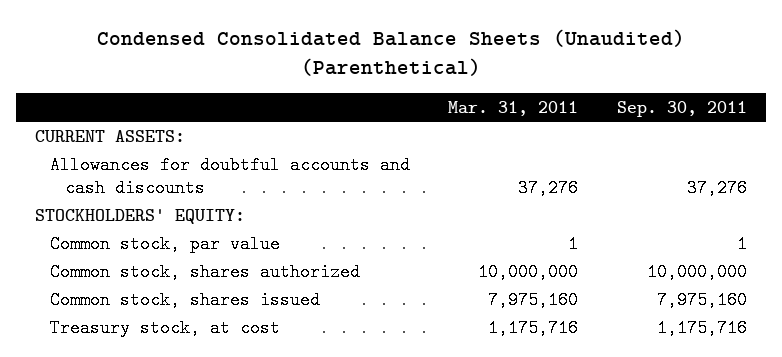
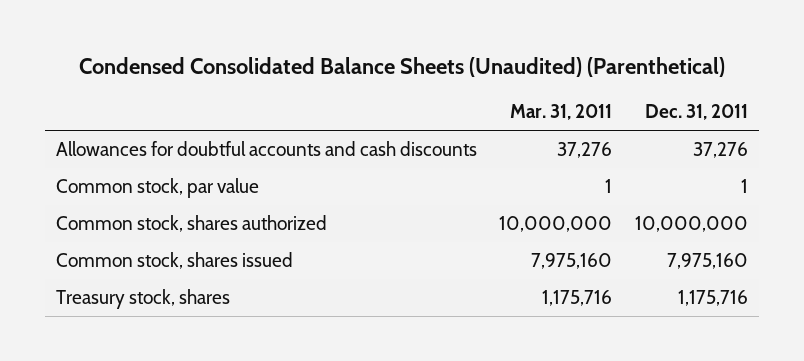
[616,100,747,117] Sep. 30, 2011 -> none
none -> [644,104,748,121] Dec. 31, 2011
[35,129,186,142] CURRENT ASSETS: -> none
[35,208,246,224] STOCKHOLDERS' EQUITY: -> none
[50,318,281,337] Treasury stock, at cost -> [55,289,230,310] Treasury stock, shares

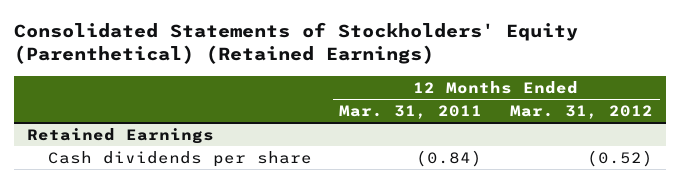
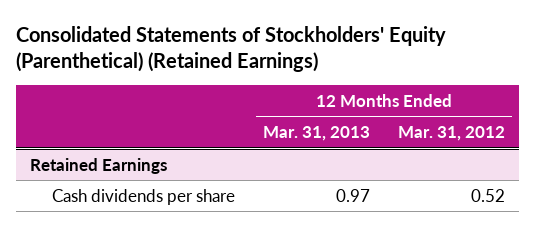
[339,105,483,120] Mar. 31, 2011 -> none
none -> [262,126,370,142] Mar. 31, 2013
[586,150,653,168] (0.52) -> [471,188,506,202] 0.52

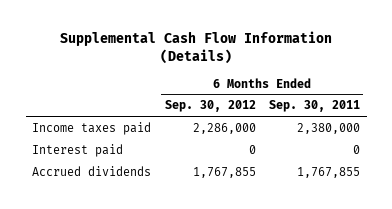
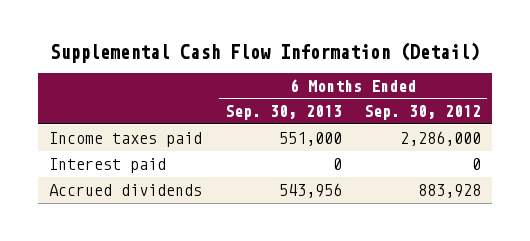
[60,31,333,65] Supplemental Cash Flow Information (Details) -> [50,42,481,64] Supplemental Cash Flow Information (Detail)
[269,100,361,113] Sep. 30, 2011 -> none
none -> [224,105,342,121] Sep. 30, 2013
[192,166,256,178] 1,767,855 -> [418,184,482,199] 883,928

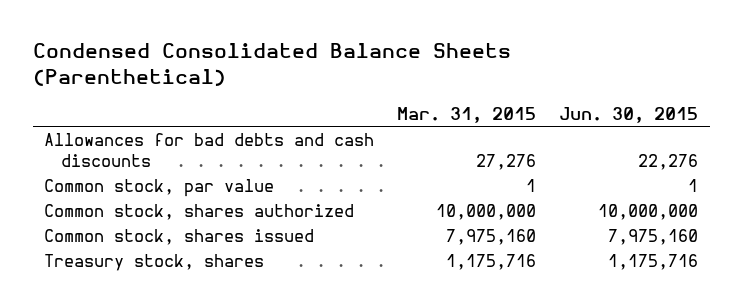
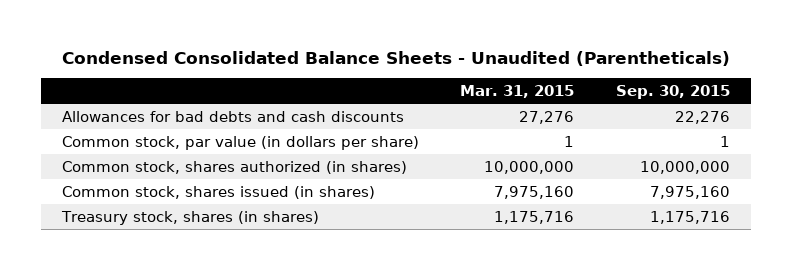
[32,43,511,87] Condensed Consolidated Balance Sheets (Parenthetical) -> [61,50,730,66] Condensed Consolidated Balance Sheets - Unaudited (Parentheticals)
[559,106,699,123] Jun. 30, 2015 -> none
none -> [615,85,730,100] Sep. 30, 2015
[44,179,275,198] Common stock, par value -> [62,135,420,150] Common stock, par value (in dollars per share)
[44,204,355,221] Common stock, shares authorized -> [62,160,408,174] Common stock, shares authorized (in shares)
[44,229,315,246] Common stock, shares issued -> [62,185,376,199] Common stock, shares issued (in shares)
[44,254,265,272] Treasury stock, shares -> [61,210,320,225] Treasury stock, shares (in shares)

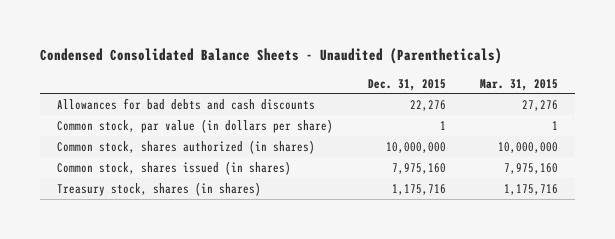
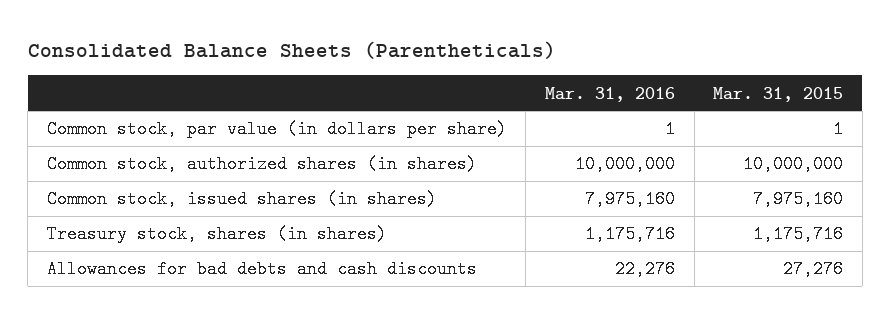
[40,48,503,65] Condensed Consolidated Balance Sheets - Unaudited (Parentheticals) -> [27,40,556,59] Consolidated Balance Sheets (Parentheticals)
[367,78,446,91] Dec. 31, 2015 -> none
none -> [545,86,676,102] Mar. 31, 2016
[57,139,316,154] Common stock, shares authorized (in shares) -> [46,155,477,174] Common stock, authorized shares (in shares)
[57,160,292,175] Common stock, shares issued (in shares) -> [46,190,437,209] Common stock, issued shares (in shares)
[57,97,316,110] Allowances for bad debts and cash discounts -> [46,260,477,279] Allowances for bad debts and cash discounts

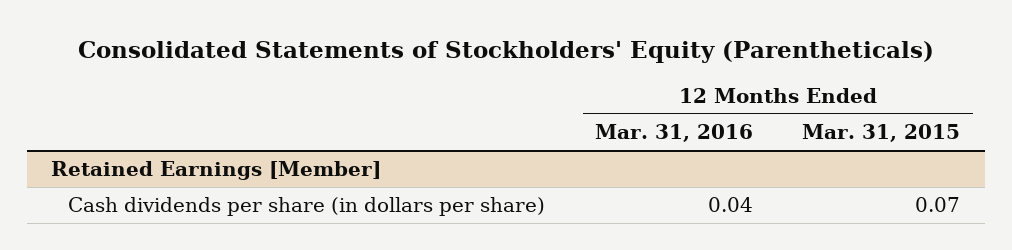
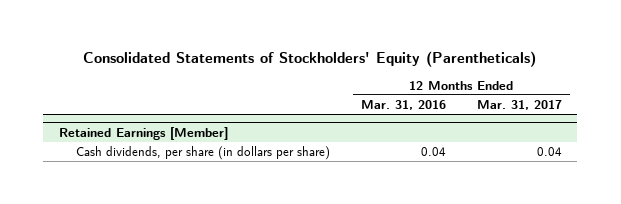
[802,124,961,143] Mar. 31, 2015 -> none
none -> [476,99,562,110] Mar. 31, 2017
[68,197,546,217] Cash dividends per share (in dollars per share) -> [75,146,330,161] Cash dividends, per share (in dollars per share)

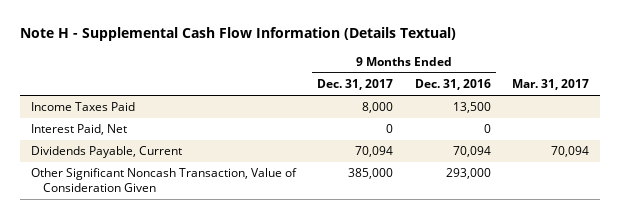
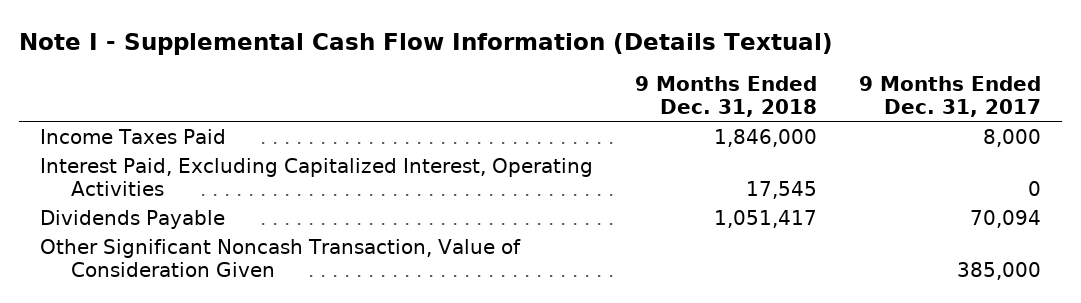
[19,27,456,42] Note H - Supplemental Cash Flow Information (Details Textual) -> [19,32,834,55] Note I - Supplemental Cash Flow Information (Details Textual)
[414,79,491,91] Dec. 31, 2016 -> none
[512,79,590,91] Mar. 31, 2017 -> none
none -> [634,75,817,117] 9 Months Ended Dec. 31, 2018
[30,124,127,136] Interest Paid, Net -> [40,157,594,196] Interest Paid, Excluding Capitalized Interest, Operating Activities
[30,146,182,159] Dividends Payable, Current -> [40,209,226,229] Dividends Payable

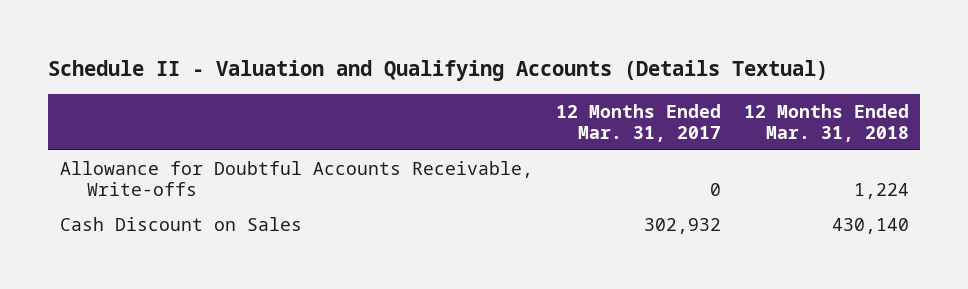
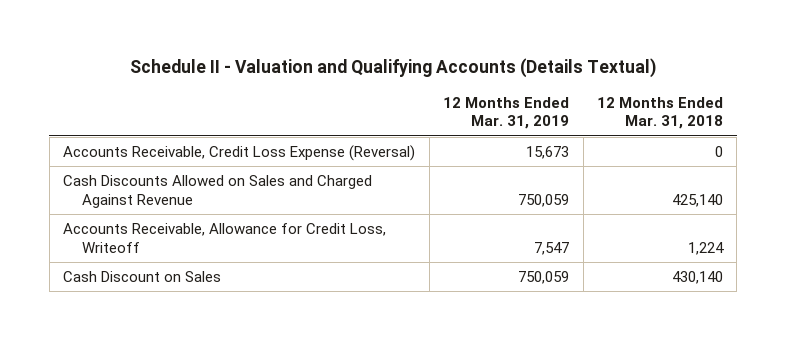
[555,103,721,143] 12 Months Ended Mar. 31, 2017 -> none
none -> [443,96,570,130] 12 Months Ended Mar. 31, 2019
none -> [63,144,416,161] Accounts Receivable, Credit Loss Expense (Reversal)
none -> [63,174,373,208] Cash Discounts Allowed on Sales and Charged Against Revenue
[59,160,533,197] Allowance for Doubtful Accounts Receivable, Write-offs -> [63,222,387,253] Accounts Receivable, Allowance for Credit Loss, Writeoff

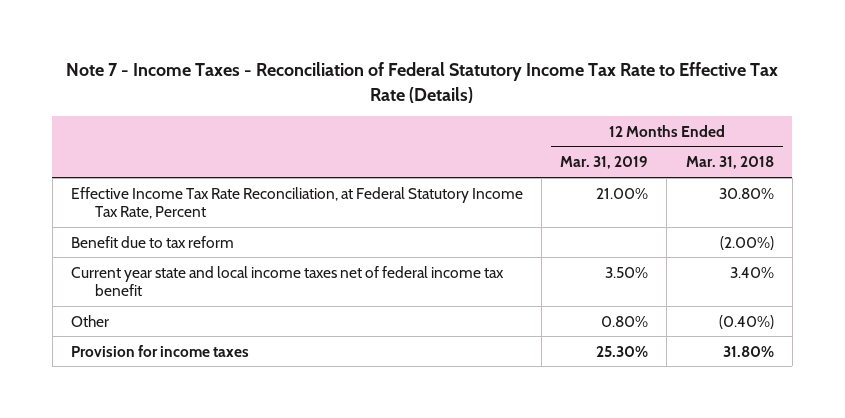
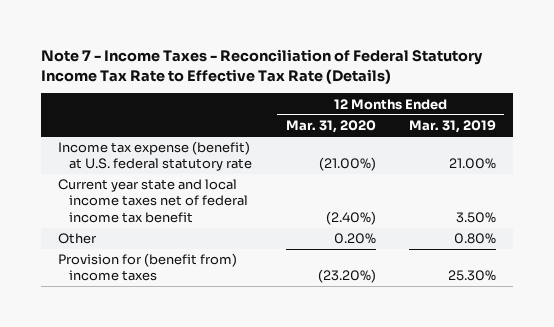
[685,156,774,170] Mar. 31, 2018 -> none
none -> [285,120,376,134] Mar. 31, 2020
[70,186,523,220] Effective Income Tax Rate Reconciliation, at Federal Statutory Income Tax Rate, Percent -> none
[70,235,234,248] Benefit due to tax reform -> none
none -> [57,141,253,172] Income tax expense (benefit) at U.S. federal statutory rate
[70,344,249,357] Provision for income taxes -> [57,253,237,282] Provision for (benefit from) income taxes

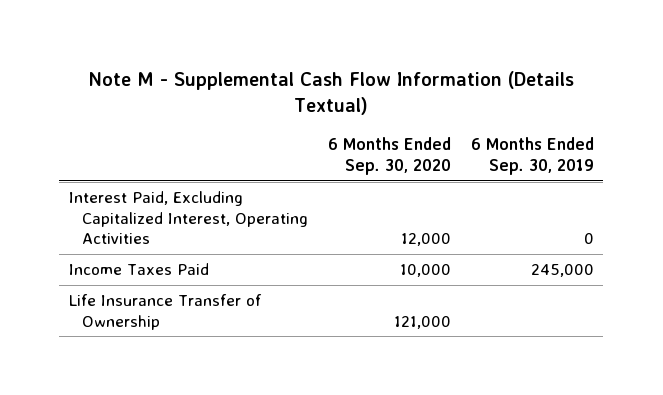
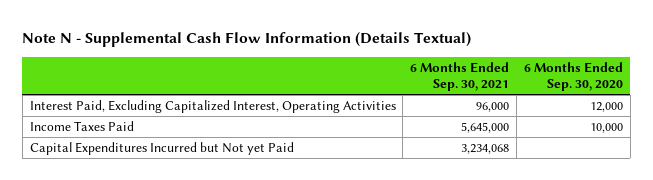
[88,70,575,116] Note M - Supplemental Cash Flow Information (Details Textual) -> [22,32,472,48] Note N - Supplemental Cash Flow Information (Details Textual)
[470,137,594,176] 6 Months Ended Sep. 30, 2019 -> none
none -> [410,62,510,92] 6 Months Ended Sep. 30, 2021
[69,294,263,330] Life Insurance Transfer of Ownership -> none
none -> [29,142,294,156] Capital Expenditures Incurred but Not yet Paid

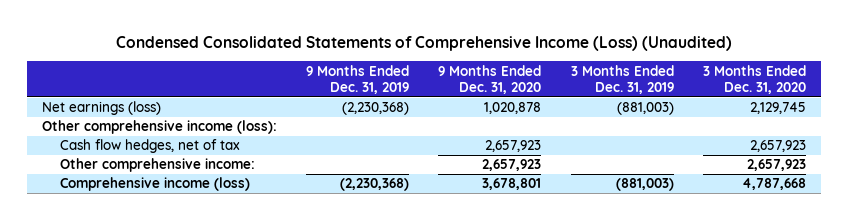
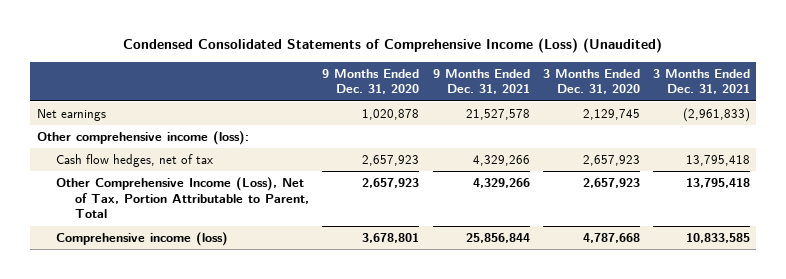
[306,64,410,94] 9 Months Ended Dec. 31, 2019 -> none
[570,64,674,94] 3 Months Ended Dec. 31, 2019 -> none
none -> [432,68,530,95] 9 Months Ended Dec. 31, 2021
none -> [652,68,750,95] 3 Months Ended Dec. 31, 2021
[41,101,161,116] Net earnings (loss) -> [36,108,106,121] Net earnings
[60,158,256,173] Other comprehensive income: -> [56,176,310,219] Other Comprehensive Income (Loss), Net of Tax, Portion Attributable to Parent, Total

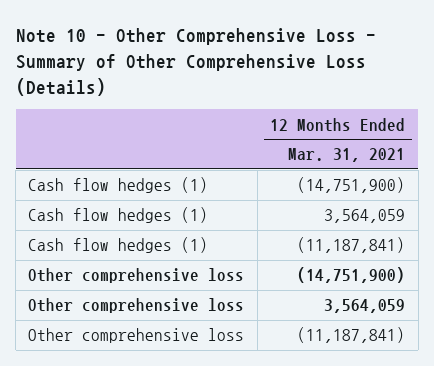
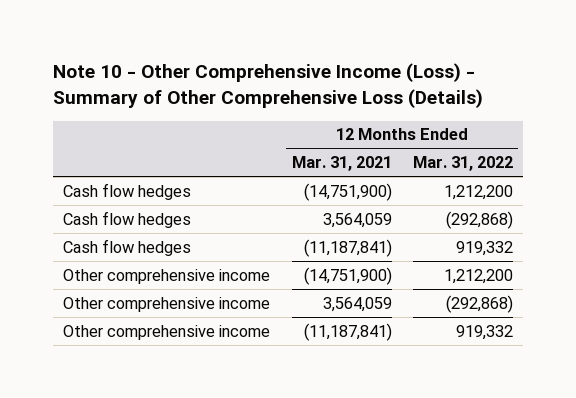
[15,28,376,96] Note 10 - Other Comprehensive Loss - Summary of Other Comprehensive Loss (Details) -> [52,63,483,109] Note 10 - Other Comprehensive Income (Loss) - Summary of Other Comprehensive Loss (Details)
none -> [412,156,513,172] Mar. 31, 2022
[28,177,209,194] Cash flow hedges (1) -> [63,182,192,200] Cash flow hedges
[28,207,209,224] Cash flow hedges (1) -> [63,210,192,228] Cash flow hedges
[28,237,209,254] Cash flow hedges (1) -> [63,238,192,256] Cash flow hedges
[28,268,245,284] Other comprehensive loss -> [63,268,271,284] Other comprehensive income
[28,298,245,314] Other comprehensive loss -> [63,296,271,312] Other comprehensive income
[28,328,245,344] Other comprehensive loss -> [63,324,271,340] Other comprehensive income

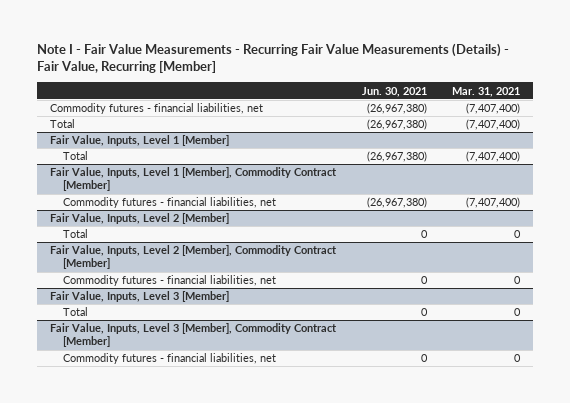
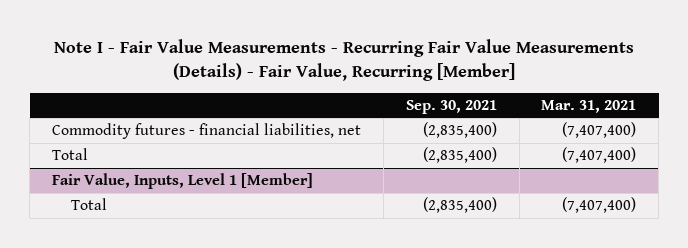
[361,86,427,97] Jun. 30, 2021 -> none
none -> [405,99,497,114] Sep. 30, 2021
[49,167,337,192] Fair Value, Inputs, Level 1 [Member], Commodity Contract [Member] -> none
[63,197,277,209] Commodity futures - financial liabilities, net -> none
[49,213,229,225] Fair Value, Inputs, Level 2 [Member] -> none
[63,229,89,239] Total -> none
[49,245,337,270] Fair Value, Inputs, Level 2 [Member], Commodity Contract [Member] -> none
[63,275,277,287] Commodity futures - financial liabilities, net -> none
[49,291,229,303] Fair Value, Inputs, Level 3 [Member] -> none
[63,307,89,317] Total -> none
[49,323,337,348] Fair Value, Inputs, Level 3 [Member], Commodity Contract [Member] -> none
[63,353,277,365] Commodity futures - financial liabilities, net -> none

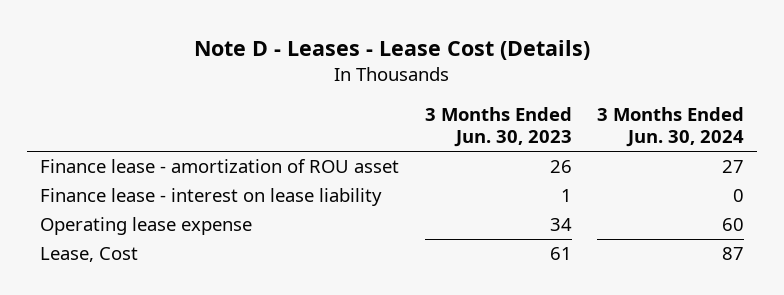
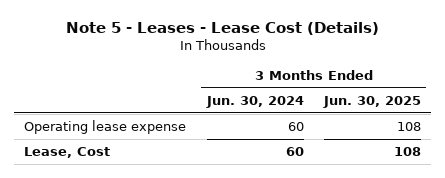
[194,40,591,61] Note D - Leases - Lease Cost (Details) -> [65,22,379,36] Note 5 - Leases - Lease Cost (Details)
[424,106,572,148] 3 Months Ended Jun. 30, 2023 -> none
none -> [323,95,422,108] Jun. 30, 2025
[40,158,400,173] Finance lease - amortization of ROU asset -> none
[40,187,383,206] Finance lease - interest on lease liability -> none
[722,246,745,260] 87 -> [285,147,304,157] 60

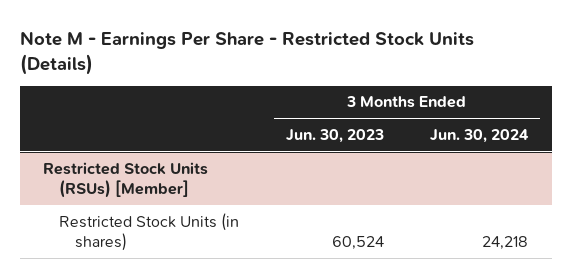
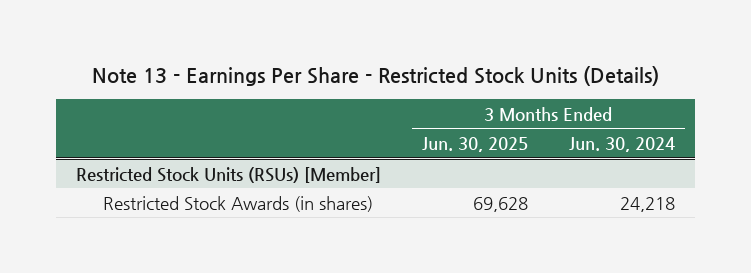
[19,30,474,75] Note M - Earnings Per Share - Restricted Stock Units (Details) -> [92,66,660,87] Note 13 - Earnings Per Share - Restricted Stock Units (Details)
[285,128,384,143] Jun. 30, 2023 -> none
none -> [421,137,528,153] Jun. 30, 2025
[59,212,240,252] Restricted Stock Units (in shares) -> [103,195,374,212] Restricted Stock Awards (in shares)

